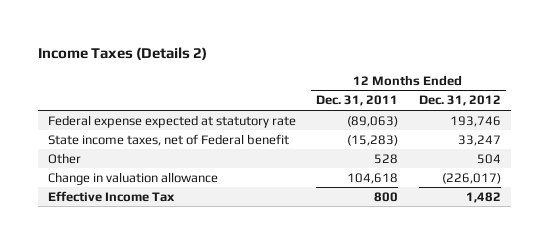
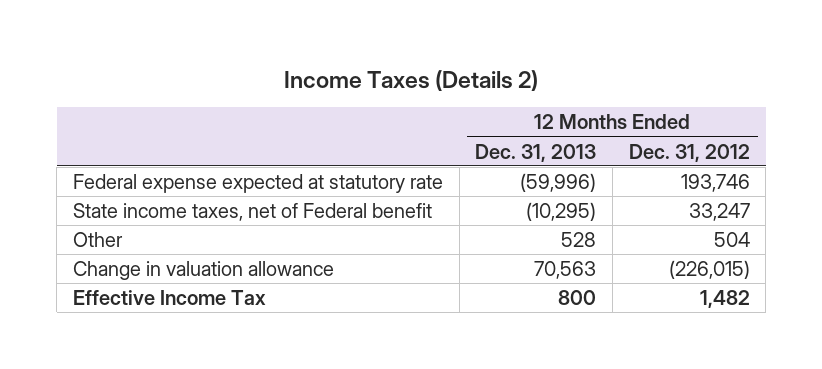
[316,95,399,107] Dec. 31, 2011 -> none
none -> [475,143,597,162] Dec. 31, 2013
[441,172,501,184] (226,017) -> [668,259,750,279] (226,015)

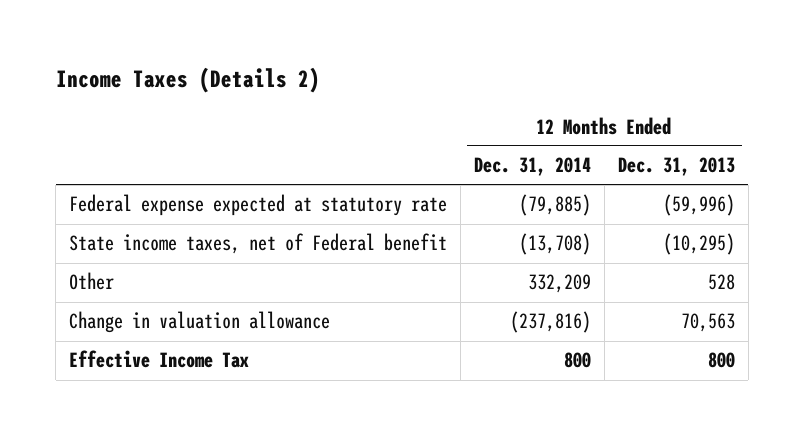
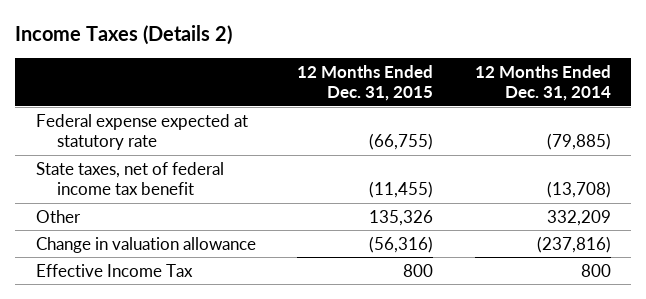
[617,157,735,177] Dec. 31, 2013 -> none
none -> [297,64,434,102] 12 Months Ended Dec. 31, 2015
[69,233,448,255] State income taxes, net of Federal benefit -> [35,161,224,195] State taxes, net of federal income tax benefit

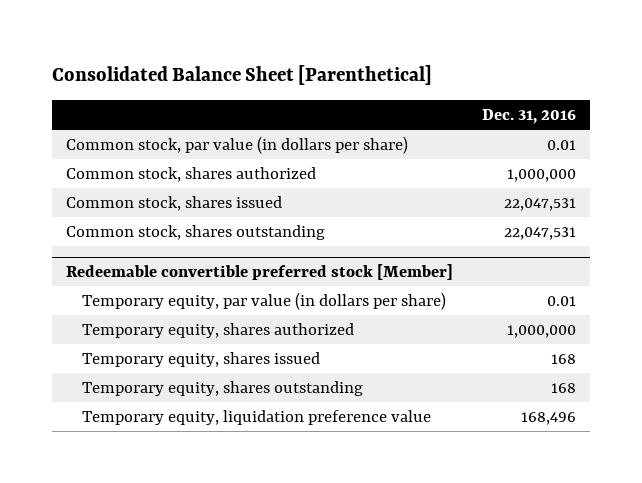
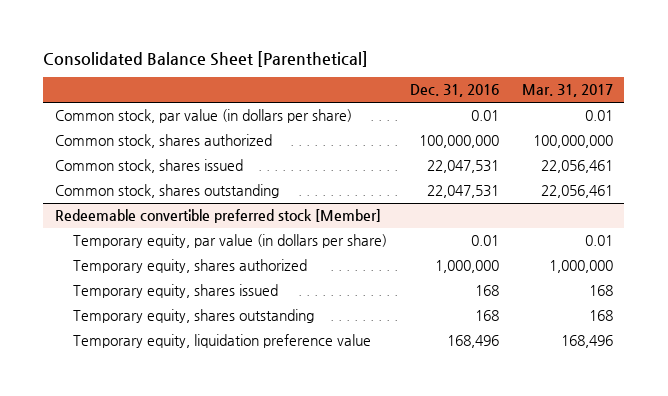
none -> [521,84,613,98] Mar. 31, 2017
[506,169,576,183] 1,000,000 -> [418,135,499,149] 100,000,000

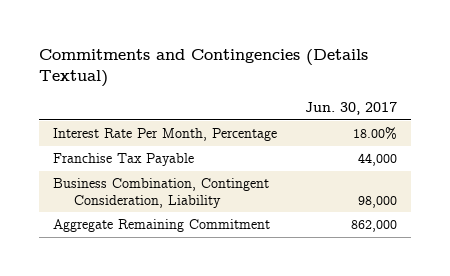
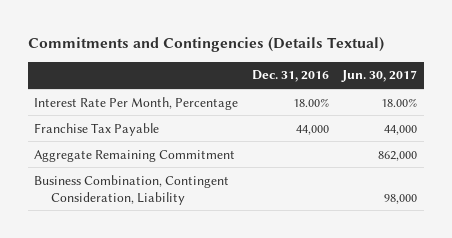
none -> [251,70,329,83] Dec. 31, 2016
[52,178,269,208] Business Combination, Contingent Consideration, Liability -> [34,174,230,205] Business Combination, Contingent Consideration, Liability

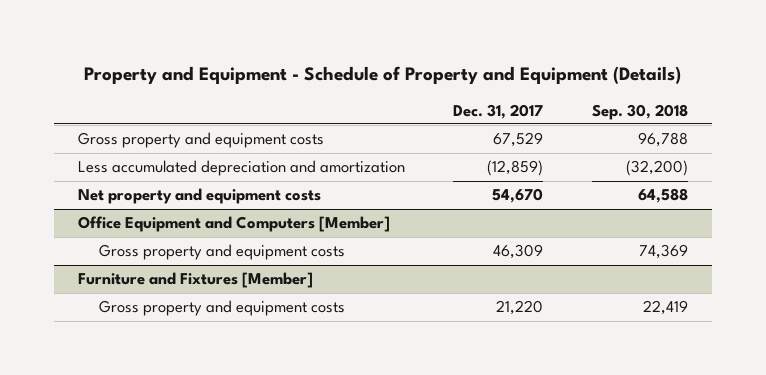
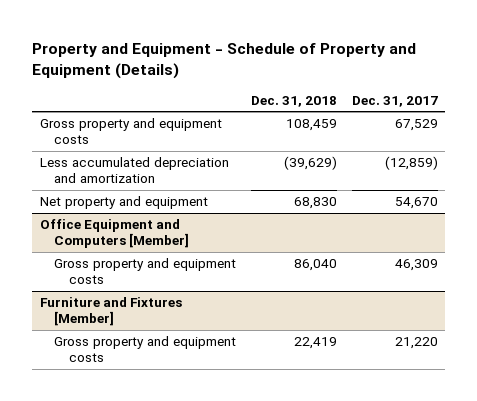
[591,103,688,120] Sep. 30, 2018 -> none
none -> [250,95,337,107] Dec. 31, 2018
[77,188,321,205] Net property and equipment costs -> [39,196,208,210] Net property and equipment

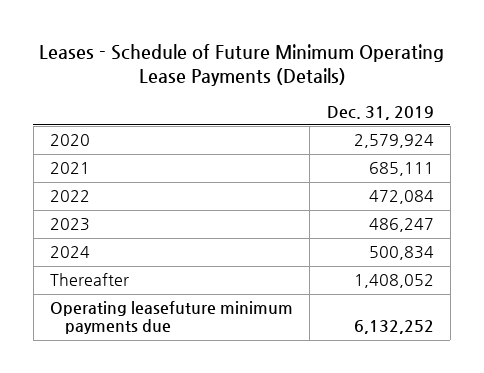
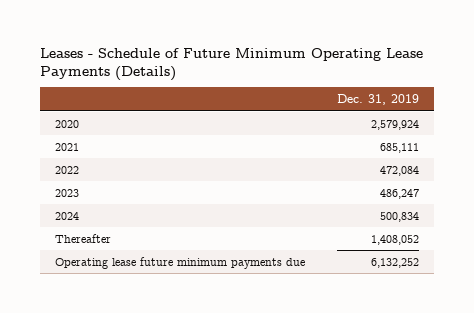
[50,301,294,335] Operating leasefuture minimum payments due -> [55,256,306,269] Operating lease future minimum payments due

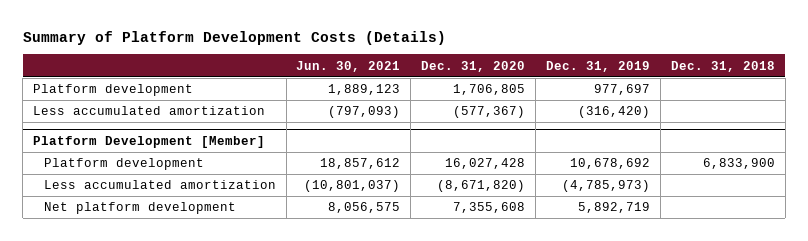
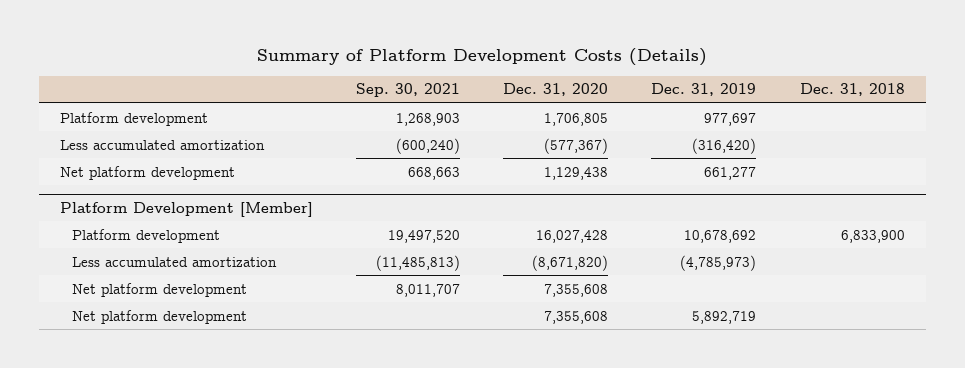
[296,60,401,72] Jun. 30, 2021 -> none
none -> [356,83,461,98] Sep. 30, 2021
none -> [60,165,236,180] Net platform development
none -> [72,282,248,297] Net platform development

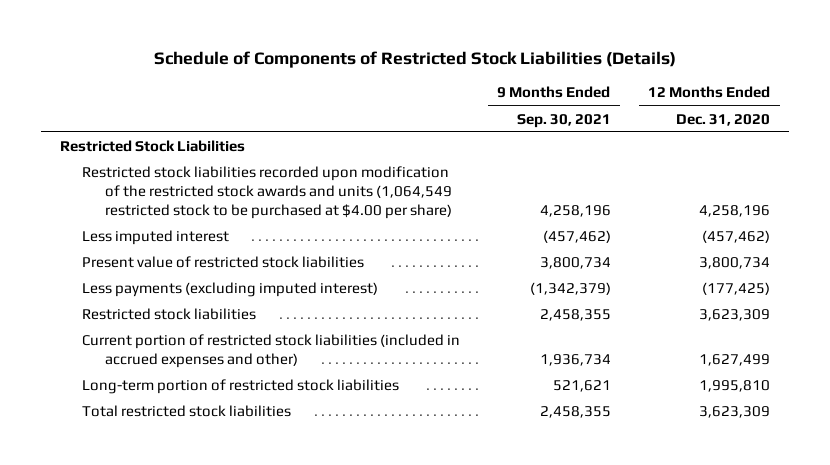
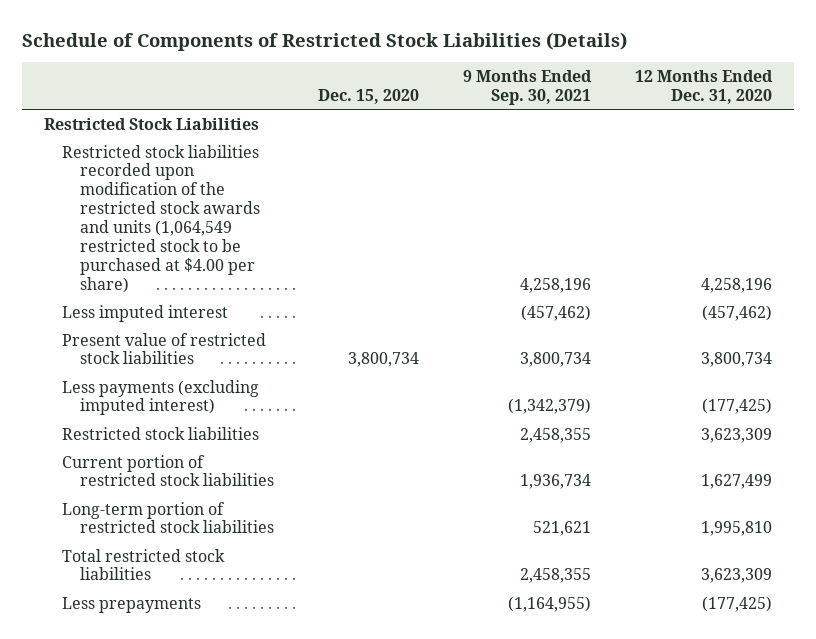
none -> [318,88,420,104] Dec. 15, 2020
[82,334,461,368] Current portion of restricted stock liabilities (included in accrued expenses and other) -> [62,454,275,487] Current portion of restricted stock liabilities
none -> [62,596,202,613] Less prepayments

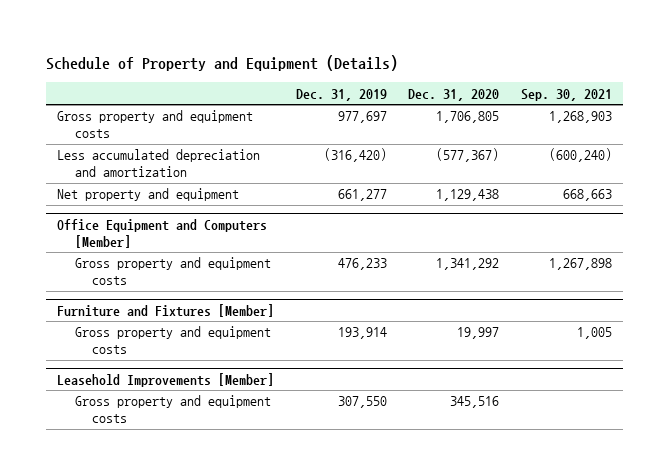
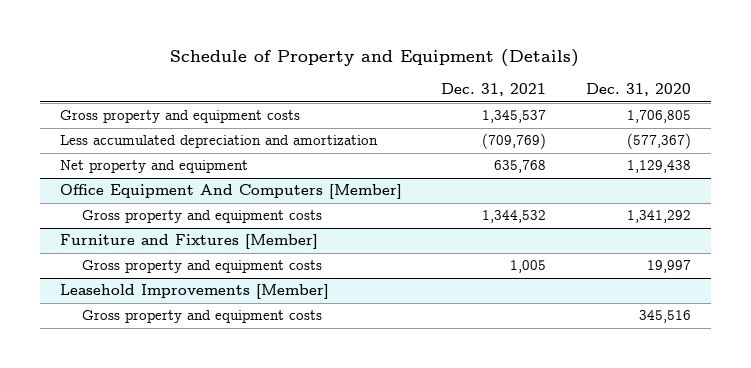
[295,88,387,101] Dec. 31, 2019 -> none
[520,88,612,101] Sep. 30, 2021 -> none
none -> [441,83,547,97] Dec. 31, 2021
[56,218,267,248] Office Equipment and Computers [Member] -> [59,184,402,200] Office Equipment And Computers [Member]

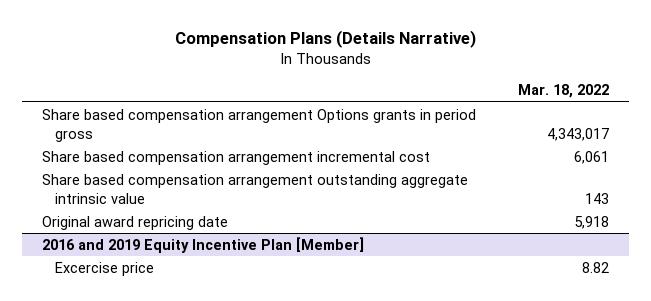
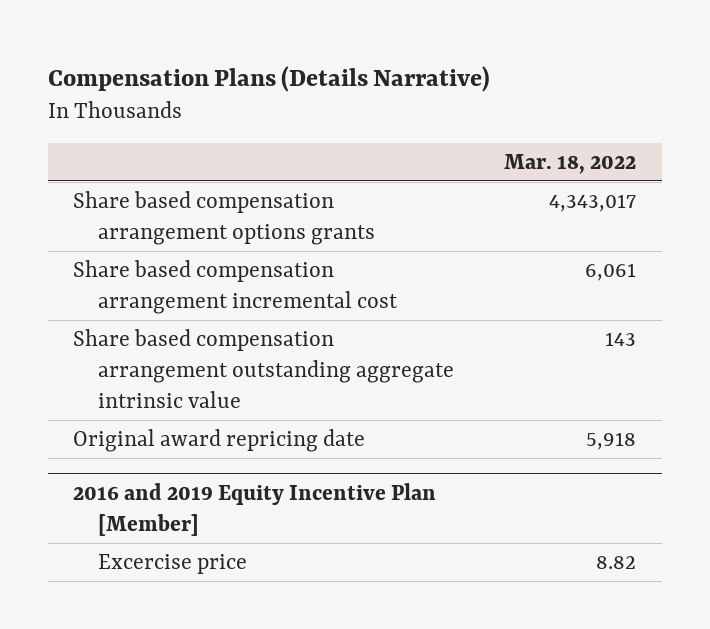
[42,108,477,142] Share based compensation arrangement Options grants in period gross -> [73,191,375,246] Share based compensation arrangement options grants

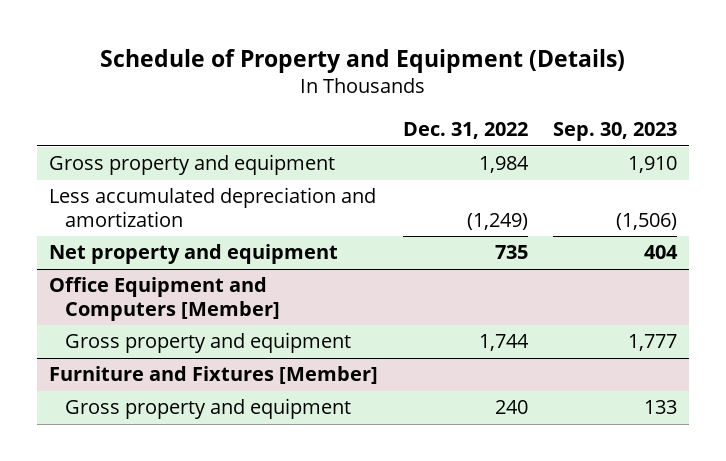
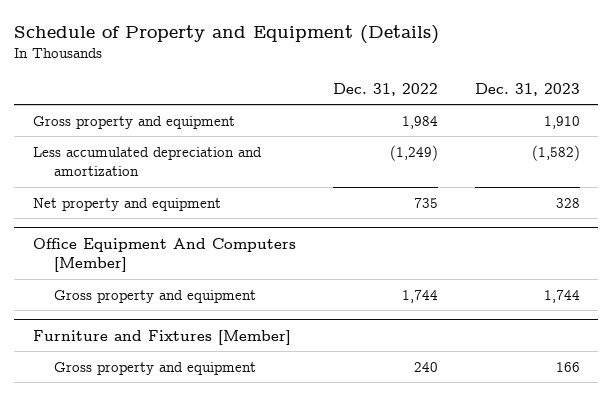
[552,122,677,142] Sep. 30, 2023 -> none
none -> [474,83,580,97] Dec. 31, 2023
[49,277,281,321] Office Equipment and Computers [Member] -> [32,237,296,273] Office Equipment And Computers [Member]

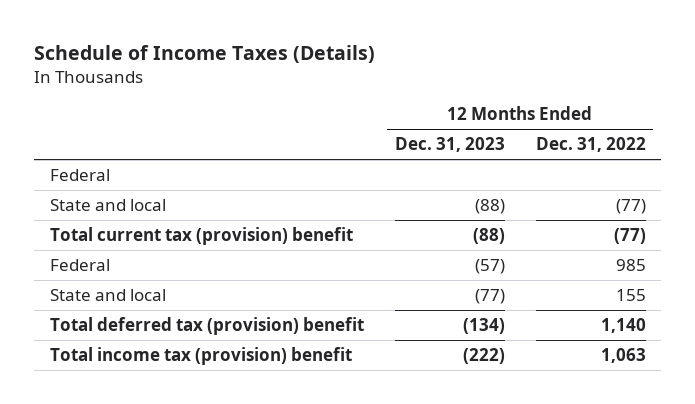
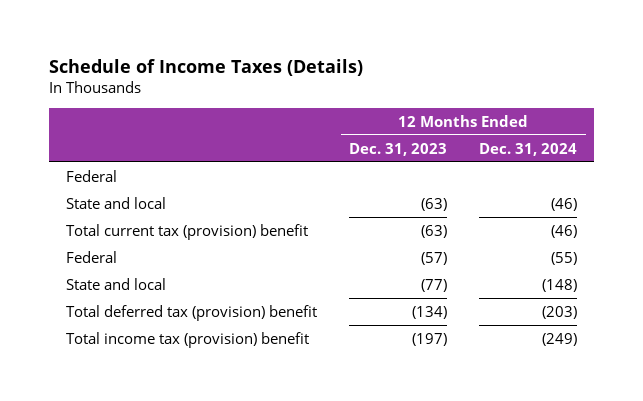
[535,137,646,153] Dec. 31, 2022 -> none
none -> [479,142,578,156] Dec. 31, 2024
[474,198,505,214] (88) -> [420,197,447,211] (63)
[472,227,505,244] (88) -> [420,224,447,238] (63)
[462,347,505,364] (222) -> [411,332,447,346] (197)

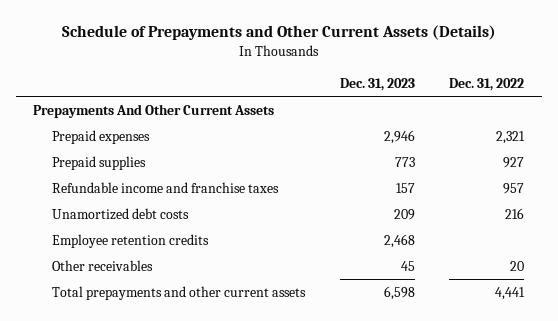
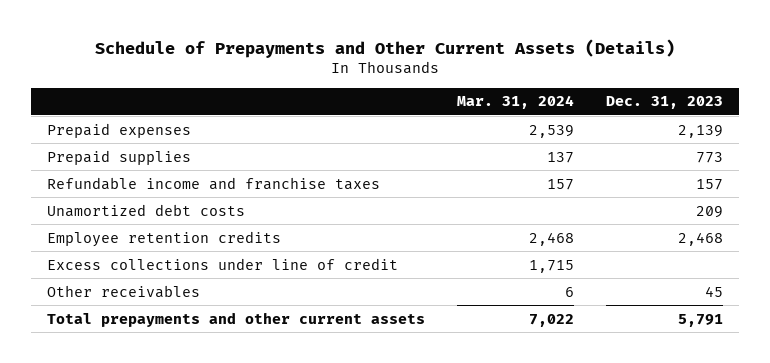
[449,77,525,91] Dec. 31, 2022 -> none
none -> [457,95,575,110] Mar. 31, 2024
[33,103,275,118] Prepayments And Other Current Assets -> none
[383,129,415,144] 2,946 -> [677,124,723,138] 2,139
none -> [47,257,399,270] Excess collections under line of credit
[383,285,415,300] 6,598 -> [677,313,723,327] 5,791

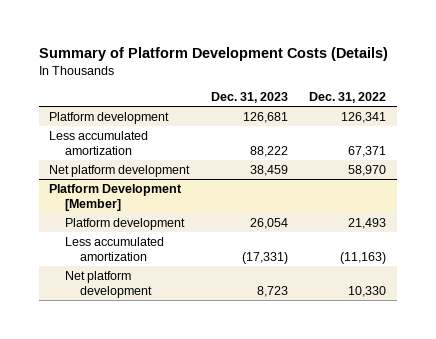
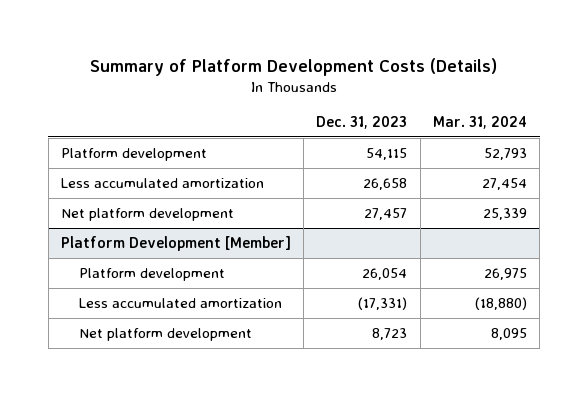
[309,92,387,104] Dec. 31, 2022 -> none
none -> [433,116,528,130] Mar. 31, 2024
[242,112,288,124] 126,681 -> [366,148,408,161] 54,115
[249,145,288,157] 88,222 -> [363,178,408,191] 26,658
[249,165,288,177] 38,459 -> [364,208,408,221] 27,457

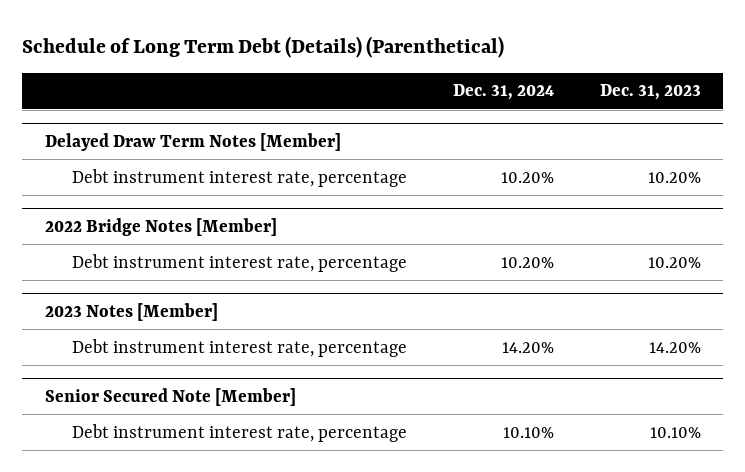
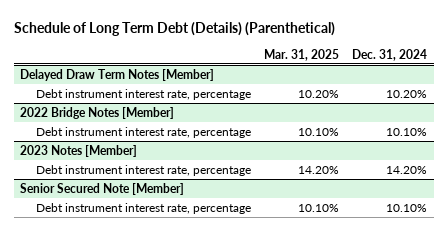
[599,84,701,101] Dec. 31, 2023 -> none
none -> [264,48,340,61] Mar. 31, 2025
[500,256,554,268] 10.20% -> [386,127,428,136] 10.10%

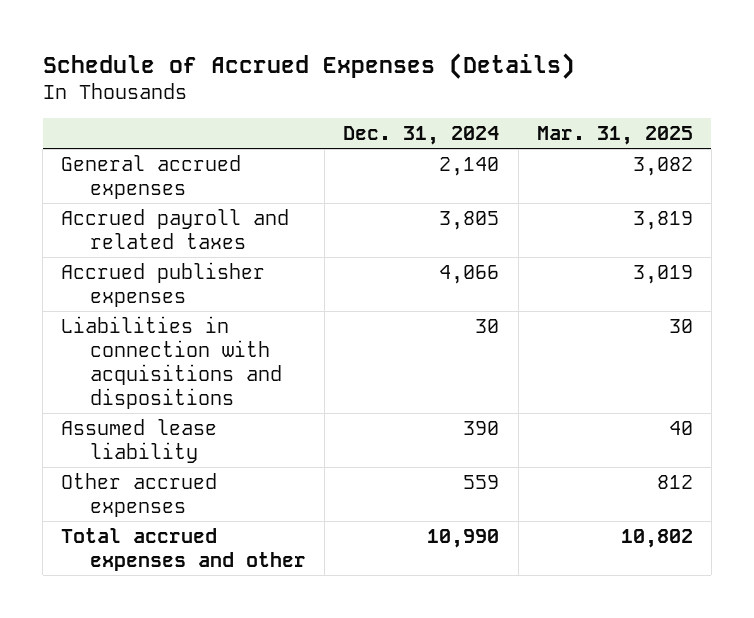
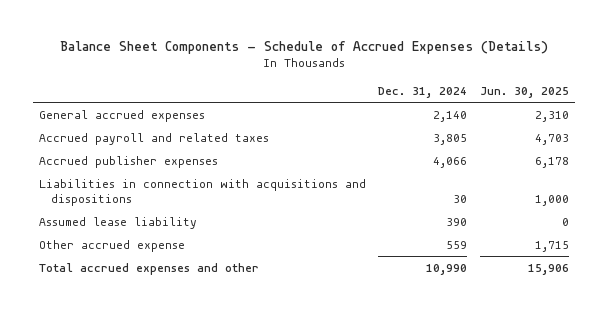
[42,52,575,79] Schedule of Accrued Expenses (Details) -> [59,41,548,55] Balance Sheet Components - Schedule of Accrued Expenses (Details)
[536,126,693,146] Mar. 31, 2025 -> none
none -> [480,86,570,98] Jun. 30, 2025
[61,472,218,517] Other accrued expenses -> [38,239,185,252] Other accrued expense

